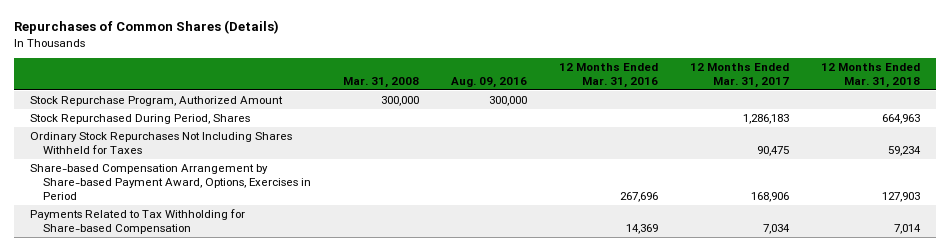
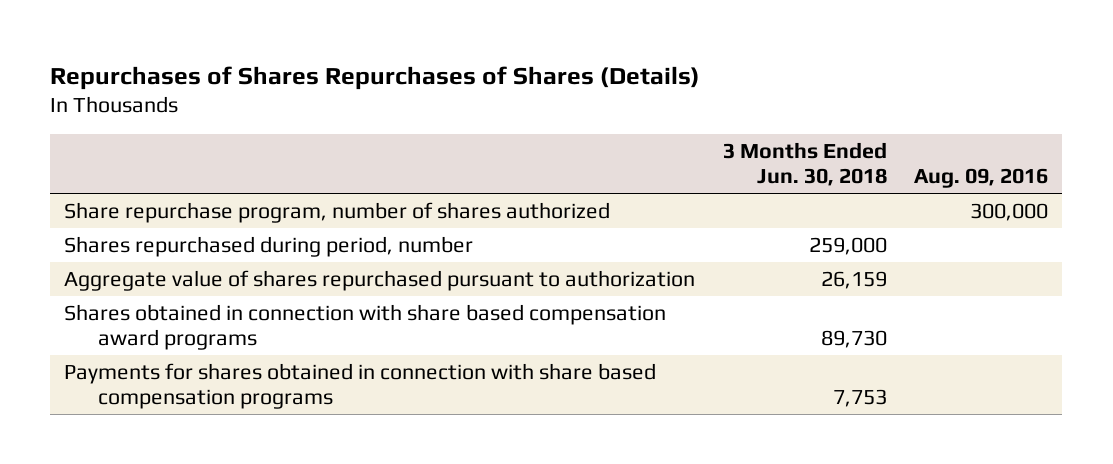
[13,20,279,35] Repurchases of Common Shares (Details) -> [50,65,701,90] Repurchases of Shares Repurchases of Shares (Details)
[343,77,420,89] Mar. 31, 2008 -> none
[559,62,659,89] 12 Months Ended Mar. 31, 2016 -> none
[690,62,790,89] 12 Months Ended Mar. 31, 2017 -> none
[821,62,921,89] 12 Months Ended Mar. 31, 2018 -> none
none -> [722,141,887,187] 3 Months Ended Jun. 30, 2018
[29,131,292,155] Ordinary Stock Repurchases Not Including Shares Withheld for Taxes -> none
[29,95,283,106] Stock Repurchase Program, Authorized Amount -> [64,201,611,223] Share repurchase program, number of shares authorized
[29,113,250,124] Stock Repurchased During Period, Shares -> [64,235,474,257] Shares repurchased during period, number
none -> [64,269,696,291] Aggregate value of shares repurchased pursuant to authorization
[29,163,312,201] Share-based Compensation Arrangement by Share-based Payment Award, Options, Exercises in Period -> [64,303,667,351] Shares obtained in connection with share based compensation award programs
[29,208,245,235] Payments Related to Tax Withholding for Share-based Compensation -> [64,362,657,410] Payments for shares obtained in connection with share based compensation programs

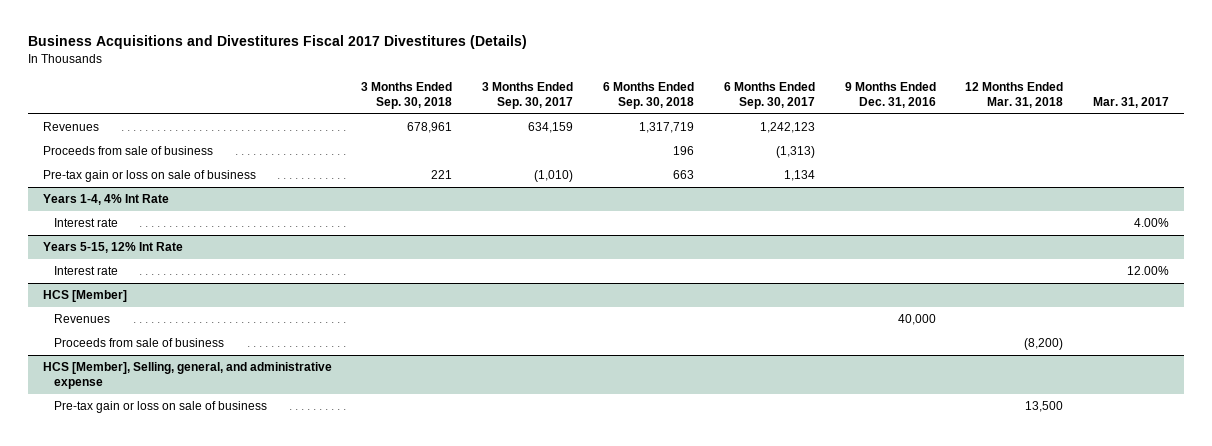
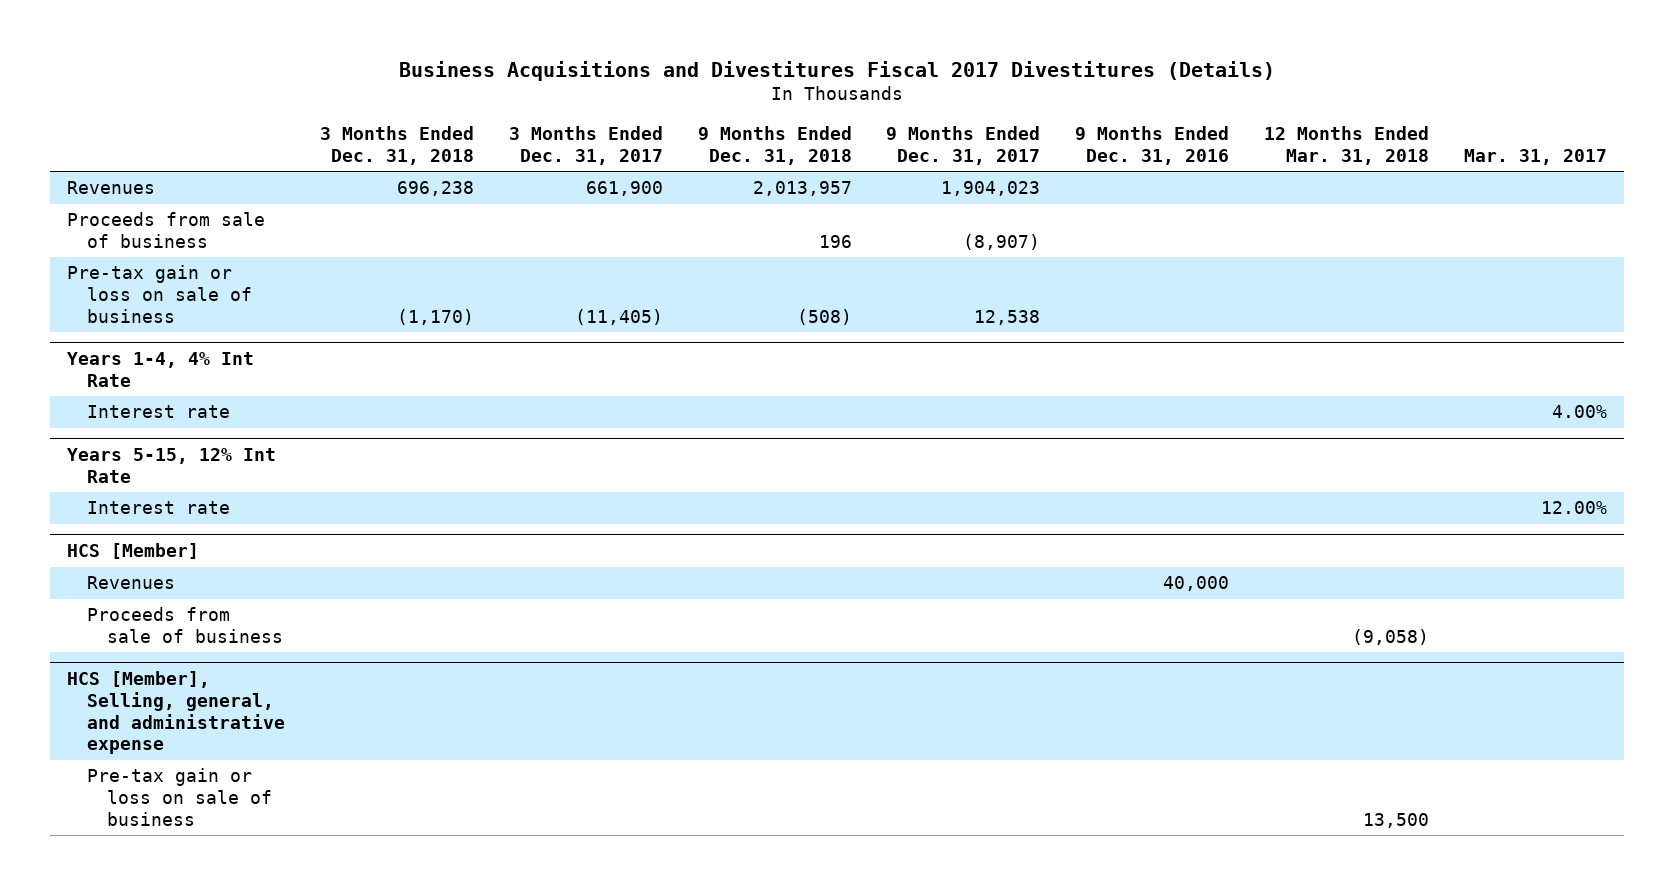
[361,82,453,110] 3 Months Ended Sep. 30, 2018 -> none
[482,82,574,110] 3 Months Ended Sep. 30, 2017 -> none
[602,82,694,110] 6 Months Ended Sep. 30, 2018 -> none
[723,82,815,110] 6 Months Ended Sep. 30, 2017 -> none
none -> [319,125,474,165] 3 Months Ended Dec. 31, 2018
none -> [508,125,663,165] 3 Months Ended Dec. 31, 2017
none -> [697,125,852,165] 9 Months Ended Dec. 31, 2018
none -> [886,125,1041,165] 9 Months Ended Dec. 31, 2017
[1024,338,1064,351] (8,200) -> [1352,628,1430,645] (9,058)

